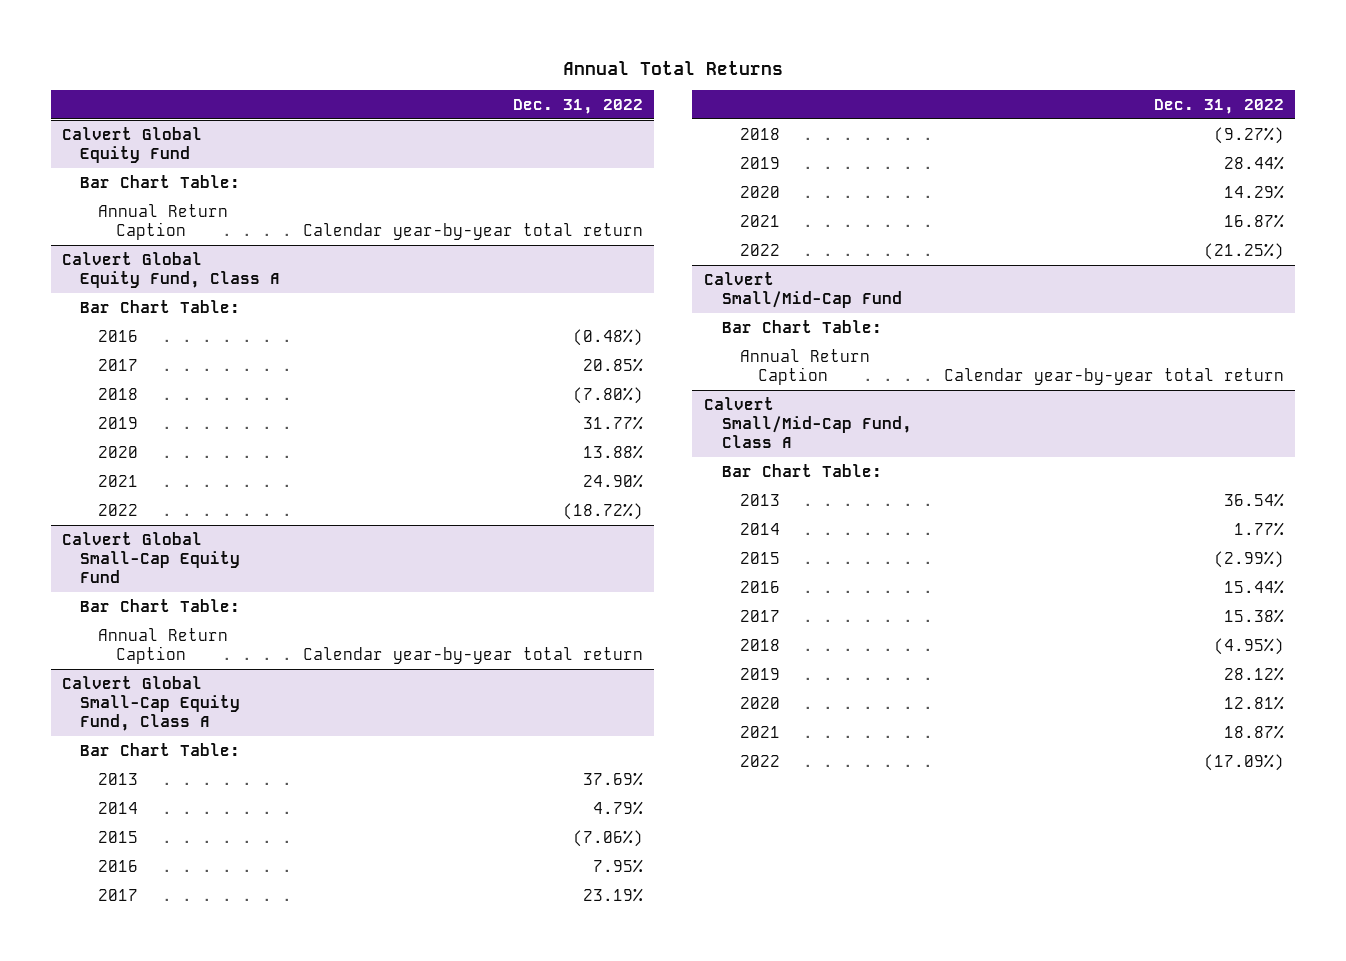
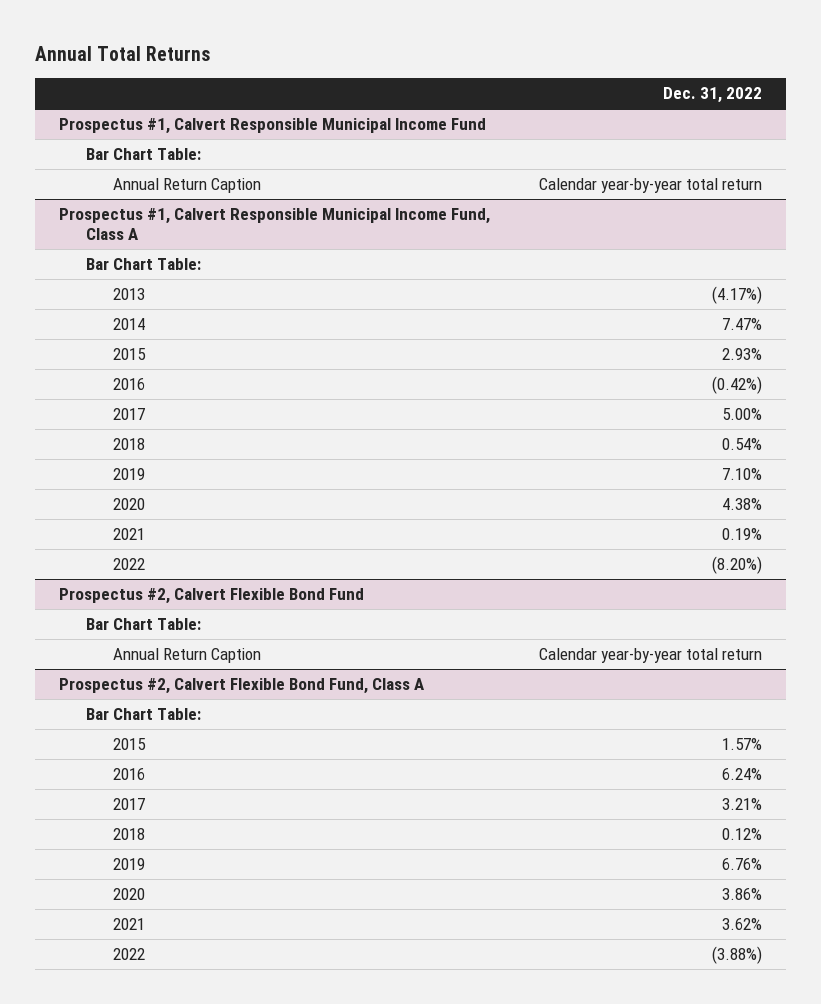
[62,126,203,163] Calvert Global Equity Fund -> none
[80,174,241,188] Bar Chart Table: -> none
[98,203,229,240] Annual Return Caption -> none
[62,251,281,288] Calvert Global Equity Fund, Class A -> none
[80,299,241,313] Bar Chart Table: -> none
[98,329,139,342] 2016 -> none
[98,358,139,371] 2017 -> none
[98,387,139,400] 2018 -> none
[98,416,139,429] 2019 -> none
[98,445,139,458] 2020 -> none
[98,474,139,487] 2021 -> none
[98,503,139,516] 2022 -> none
[62,531,241,583] Calvert Global Small-Cap Equity Fund -> none
none -> [59,118,487,135] Prospectus #1, Calvert Responsible Municipal Income Fund
[62,675,241,731] Calvert Global Small-Cap Equity Fund, Class A -> none
none -> [59,208,491,240] Prospectus #1, Calvert Responsible Municipal Income Fund, Class A
[703,271,902,308] Calvert Small/Mid-Cap Fund -> none
[582,771,643,786] 37.69% -> [711,286,762,305] (4.17%)
[592,800,643,815] 4.79% -> [721,318,762,331] 7.47%
[572,829,643,847] (7.06%) -> [721,348,762,361] 2.93%
[592,858,643,873] 7.95% -> [711,376,762,395] (0.42%)
[582,887,643,902] 23.19% -> [721,408,762,421] 5.00%
[1214,126,1285,144] (9.27%) -> [721,438,762,451] 0.54%
[1224,155,1285,170] 28.44% -> [721,468,762,481] 7.10%
[1224,184,1285,199] 14.29% -> [721,498,762,511] 4.38%
[1224,213,1285,228] 16.87% -> [721,528,762,541] 0.19%
[1204,242,1285,260] (21.25%) -> [711,556,762,575] (8.20%)
none -> [59,588,365,605] Prospectus #2, Calvert Flexible Bond Fund
[703,396,912,448] Calvert Small/Mid-Cap Fund, Class A -> none
none -> [59,678,425,695] Prospectus #2, Calvert Flexible Bond Fund, Class A
[739,493,780,506] 2013 -> none
[739,522,780,535] 2014 -> none
[1214,550,1285,568] (2.99%) -> [721,738,762,751] 1.57%
[1224,579,1285,594] 15.44% -> [721,768,762,781] 6.24%
[1224,608,1285,623] 15.38% -> [721,798,762,811] 3.21%
[1214,637,1285,655] (4.95%) -> [721,828,762,841] 0.12%
[1224,666,1285,681] 28.12% -> [721,858,762,871] 6.76%
[1224,695,1285,710] 12.81% -> [721,888,762,901] 3.86%
[1224,724,1285,739] 18.87% -> [721,918,762,931] 3.62%
[1204,753,1285,771] (17.09%) -> [711,946,762,965] (3.88%)

